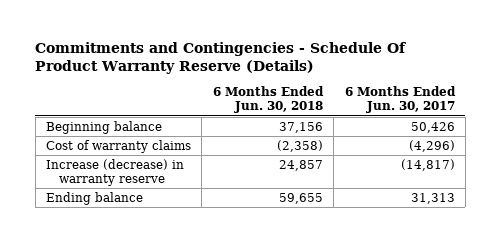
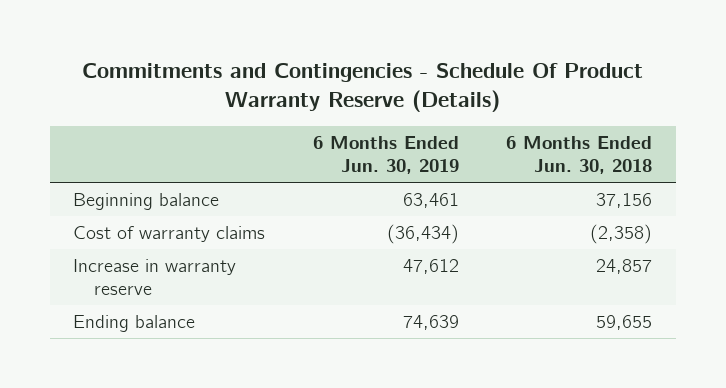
[344,86,456,114] 6 Months Ended Jun. 30, 2017 -> none
none -> [312,135,459,175] 6 Months Ended Jun. 30, 2019
[46,158,185,186] Increase (decrease) in warranty reserve -> [73,258,237,296] Increase in warranty reserve

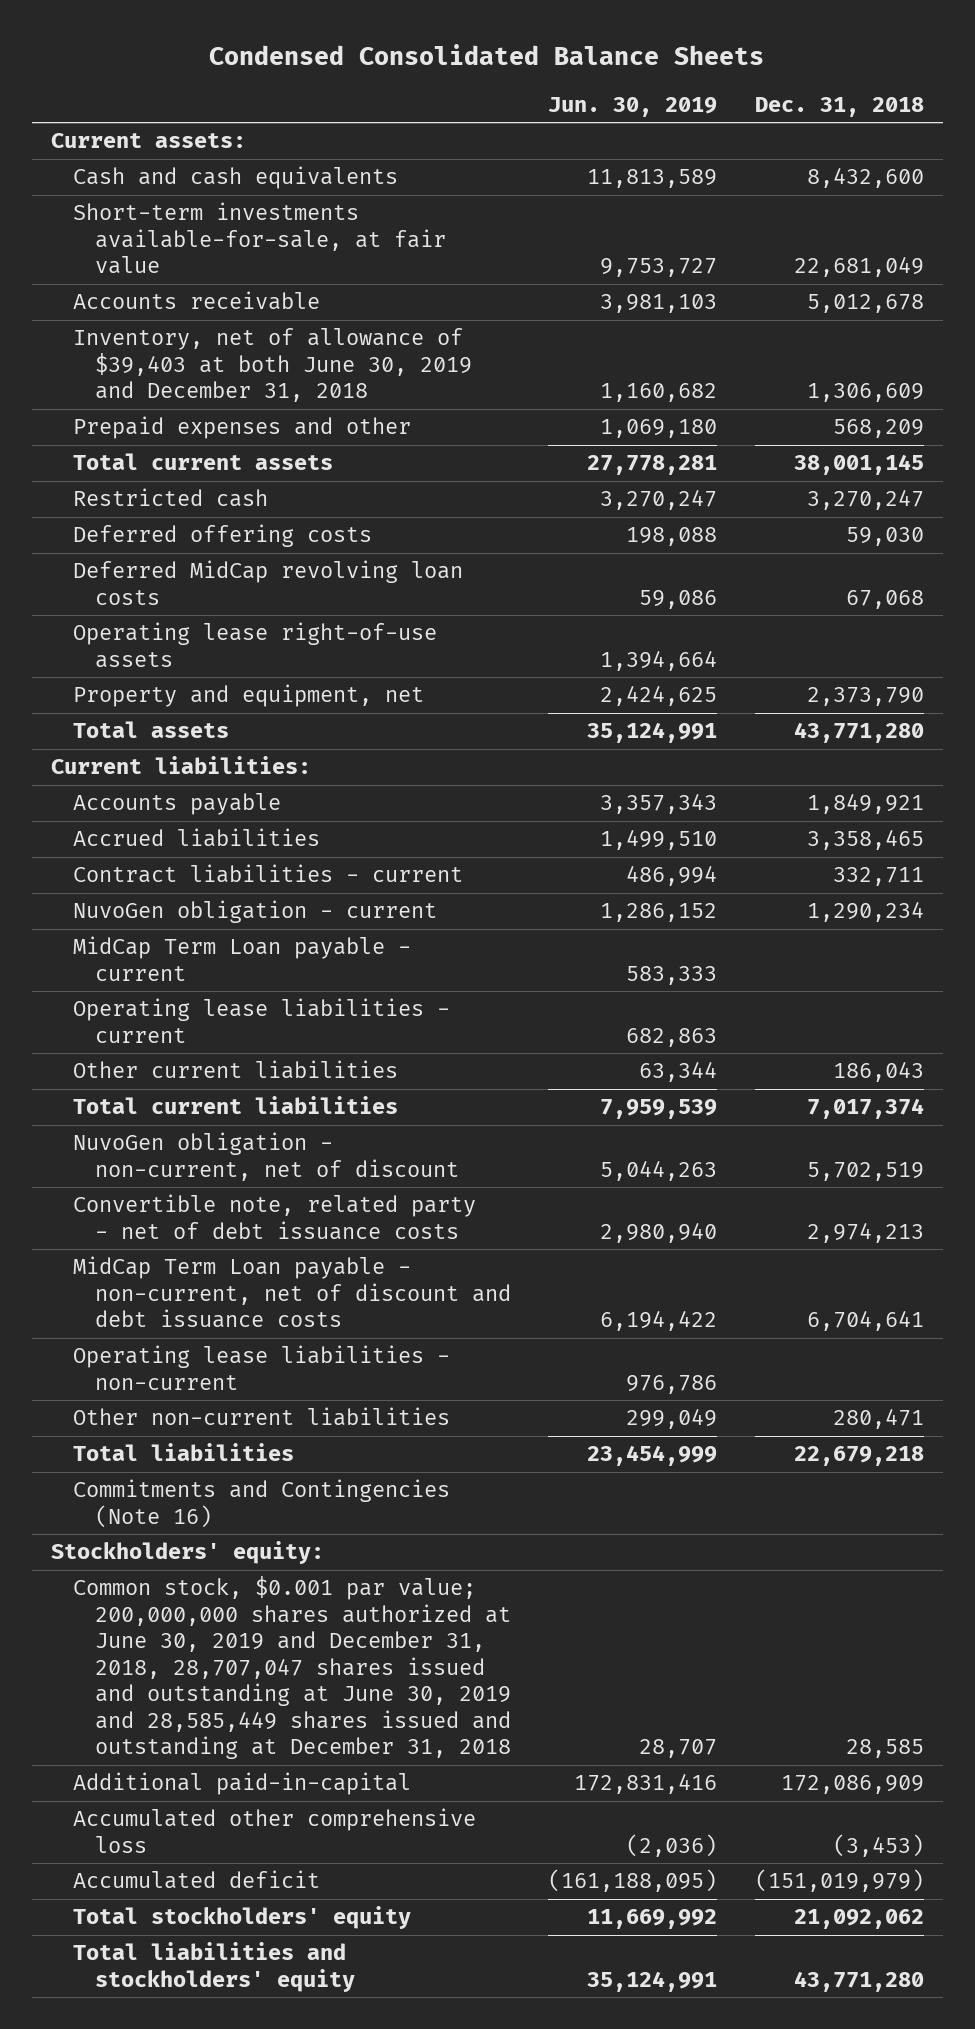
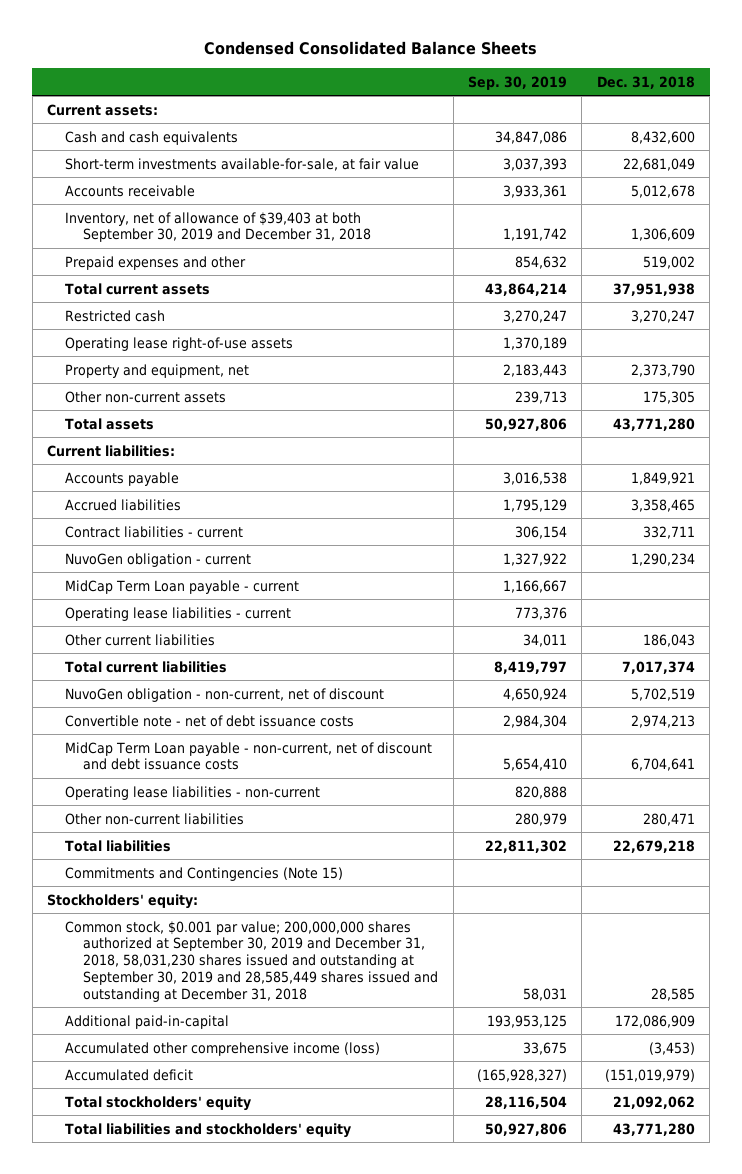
[548,96,718,117] Jun. 30, 2019 -> none
none -> [467,75,567,90] Sep. 30, 2019
[72,328,472,403] Inventory, net of allowance of $39,403 at both June 30, 2019 and December 31, 2018 -> [65,211,372,243] Inventory, net of allowance of $39,403 at both September 30, 2019 and December 31, 2018
[832,419,924,439] 568,209 -> [642,255,695,269] 519,002
[793,454,924,476] 38,001,145 -> [612,282,695,296] 37,951,938
[72,524,372,548] Deferred offering costs -> none
[72,560,463,605] Deferred MidCap revolving loan costs -> none
none -> [65,390,227,403] Other non-current assets
[72,1194,476,1240] Convertible note, related party - net of debt issuance costs -> [65,714,355,727] Convertible note - net of debt issuance costs
[72,1479,450,1528] Commitments and Contingencies (Note 16) -> [65,866,344,881] Commitments and Contingencies (Note 15)
[72,1576,511,1760] Common stock, $0.001 par value; 200,000,000 shares authorized at June 30, 2019 and December 31, 2018, 28,707,047 shares issued and outstanding at June 30, 2019 and 28,585,449 shares issued and outstanding at December 31, 2018 -> [65,920,439,1002] Common stock, $0.001 par value; 200,000,000 shares authorized at September 30, 2019 and December 31, 2018, 58,031,230 shares issued and outstanding at September 30, 2019 and 28,585,449 shares issued and outstanding at December 31, 2018
[72,1808,476,1853] Accumulated other comprehensive loss -> [65,1041,381,1056] Accumulated other comprehensive income (loss)

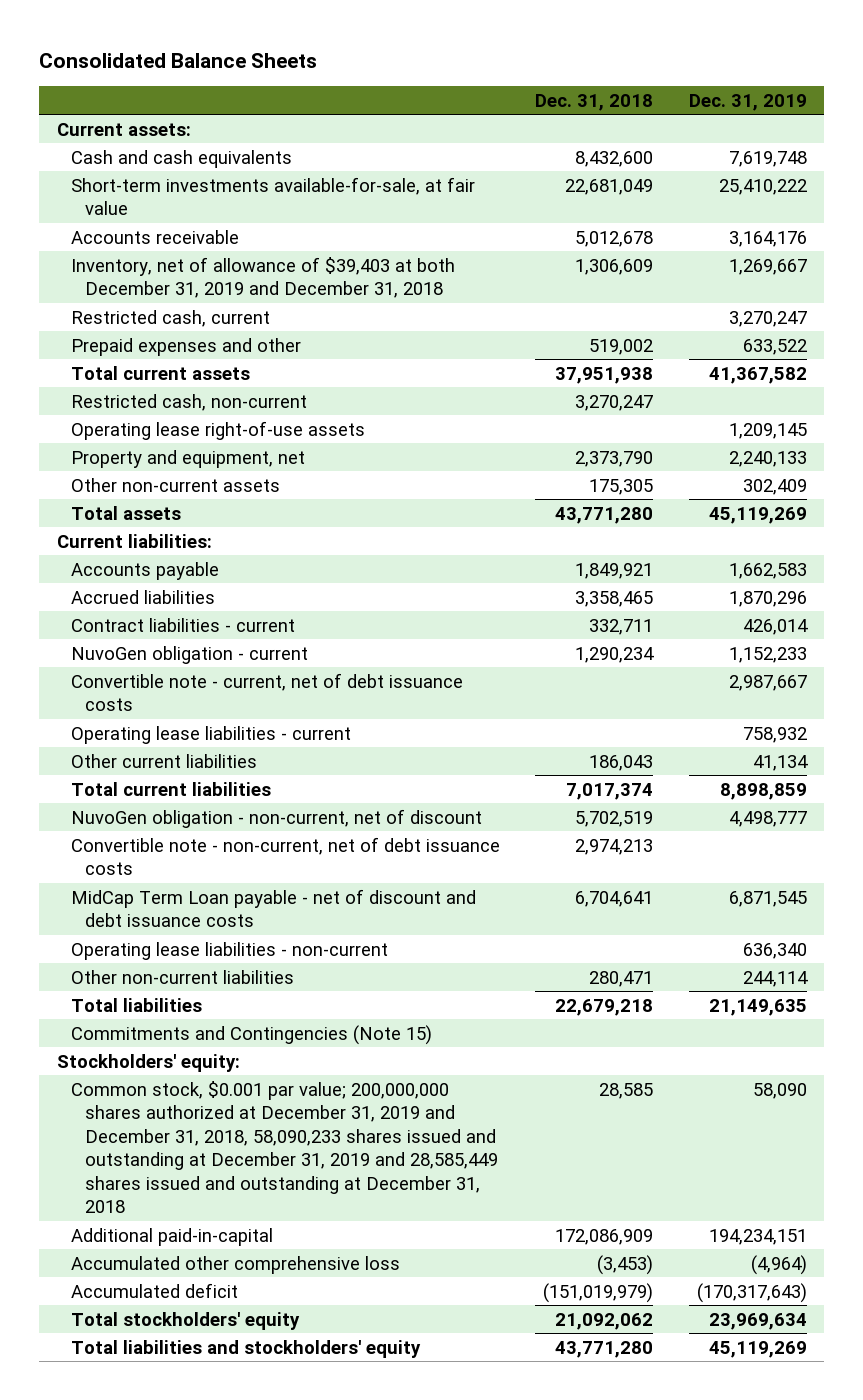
[203,40,537,55] Condensed Consolidated Balance Sheets -> [39,52,318,68] Consolidated Balance Sheets
[467,75,567,90] Sep. 30, 2019 -> none
none -> [688,93,807,111] Dec. 31, 2019
[65,211,372,243] Inventory, net of allowance of $39,403 at both September 30, 2019 and December 31, 2018 -> [71,256,456,299] Inventory, net of allowance of $39,403 at both December 31, 2019 and December 31, 2018
none -> [71,309,271,327] Restricted cash, current
[65,309,166,322] Restricted cash -> [71,393,308,411] Restricted cash, non-current
[65,579,300,594] MidCap Term Loan payable - current -> none
none -> [71,672,464,712] Convertible note - current, net of debt issuance costs
[65,714,355,727] Convertible note - net of debt issuance costs -> [71,836,501,876] Convertible note - non-current, net of debt issuance costs
[65,741,433,771] MidCap Term Loan payable - non-current, net of discount and debt issuance costs -> [71,888,477,928] MidCap Term Loan payable - net of discount and debt issuance costs
[65,920,439,1002] Common stock, $0.001 par value; 200,000,000 shares authorized at September 30, 2019 and December 31, 2018, 58,031,230 shares issued and outstanding at September 30, 2019 and 28,585,449 shares issued and outstanding at December 31, 2018 -> [71,1080,499,1214] Common stock, $0.001 par value; 200,000,000 shares authorized at December 31, 2019 and December 31, 2018, 58,090,233 shares issued and outstanding at December 31, 2019 and 28,585,449 shares issued and outstanding at December 31, 2018
[65,1041,381,1056] Accumulated other comprehensive income (loss) -> [71,1255,401,1274] Accumulated other comprehensive loss

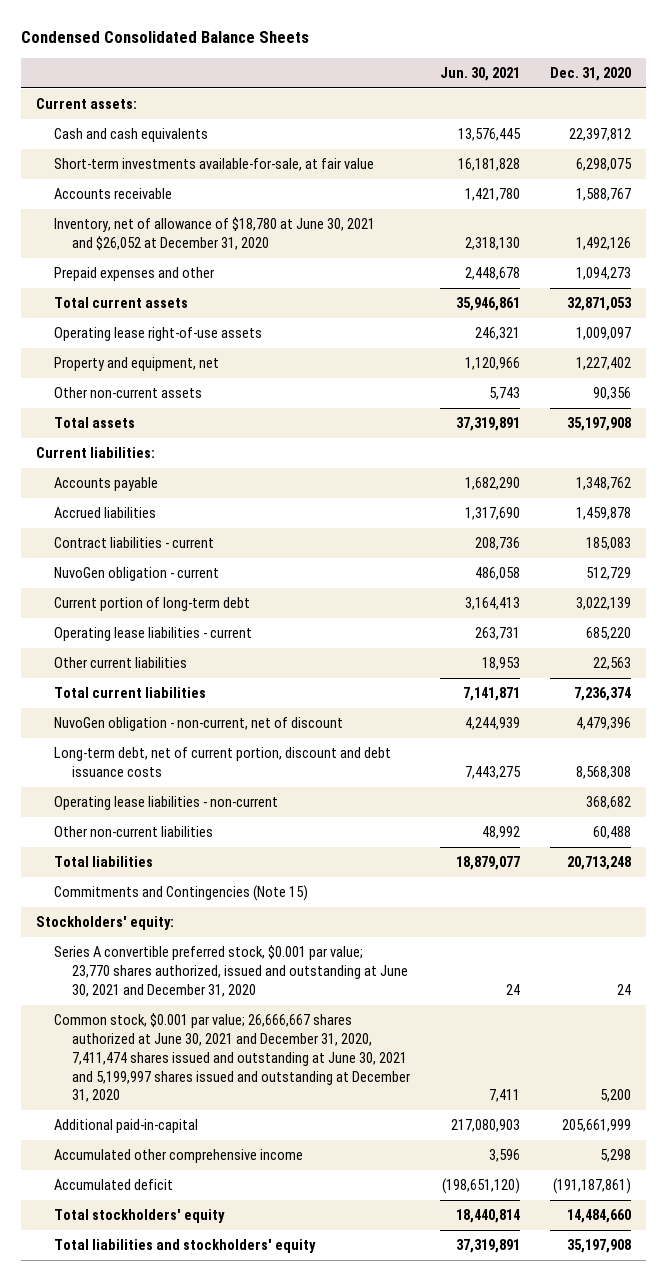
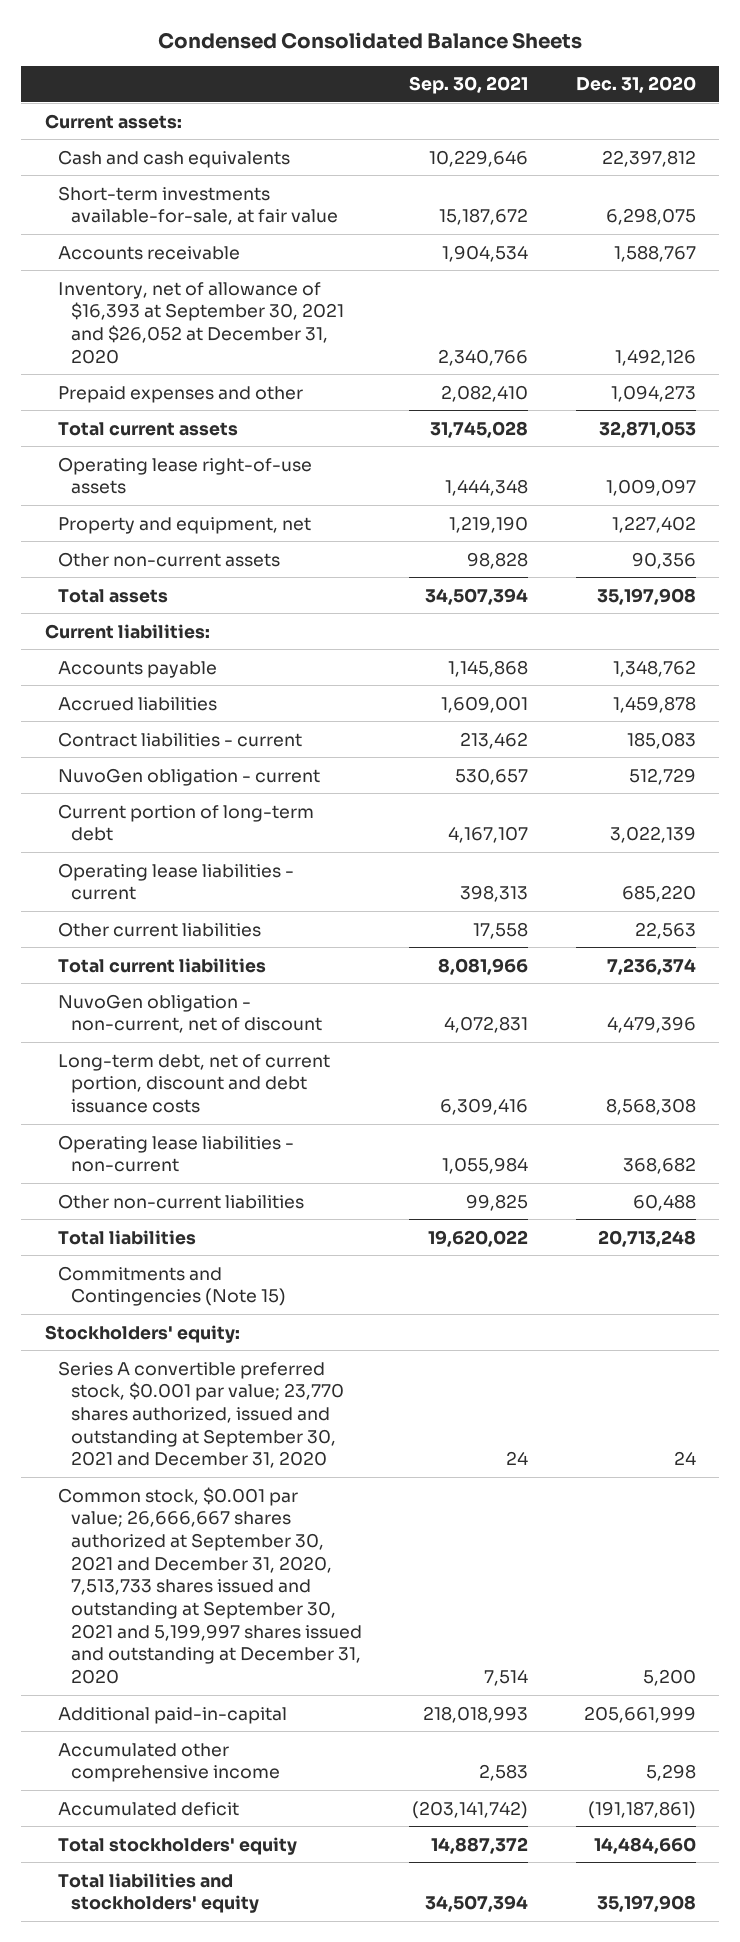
[440,67,521,82] Jun. 30, 2021 -> none
none -> [409,76,529,95] Sep. 30, 2021
[53,217,375,250] Inventory, net of allowance of $18,780 at June 30, 2021 and $26,052 at December 31, 2020 -> [57,281,345,364] Inventory, net of allowance of $16,393 at September 30, 2021 and $26,052 at December 31, 2020
[53,945,408,997] Series A convertible preferred stock, $0.001 par value; 23,770 shares authorized, issued and outstanding at June 30, 2021 and December 31, 2020 -> [57,1360,345,1469] Series A convertible preferred stock, $0.001 par value; 23,770 shares authorized, issued and outstanding at September 30, 2021 and December 31, 2020
[53,1013,410,1103] Common stock, $0.001 par value; 26,666,667 shares authorized at June 30, 2021 and December 31, 2020, 7,411,474 shares issued and outstanding at June 30, 2021 and 5,199,997 shares issued and outstanding at December 31, 2020 -> [57,1486,363,1685] Common stock, $0.001 par value; 26,666,667 shares authorized at September 30, 2021 and December 31, 2020, 7,513,733 shares issued and outstanding at September 30, 2021 and 5,199,997 shares issued and outstanding at December 31, 2020

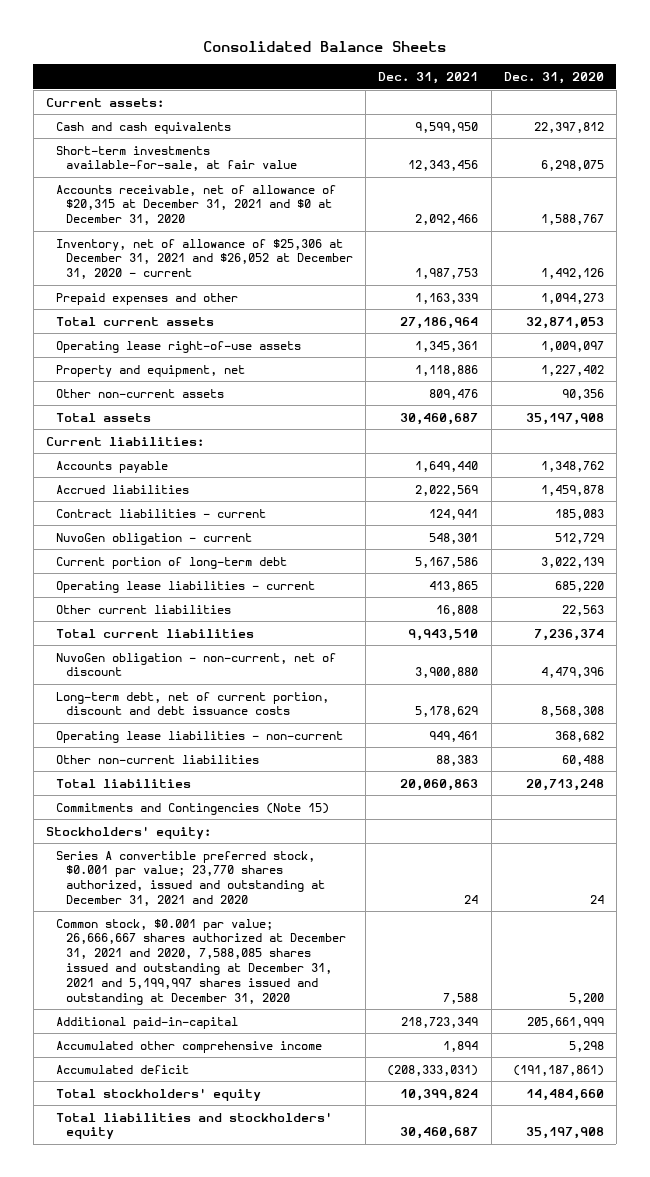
[158,32,583,50] Condensed Consolidated Balance Sheets -> [202,41,446,53] Consolidated Balance Sheets
[409,76,529,95] Sep. 30, 2021 -> none
none -> [378,72,479,85] Dec. 31, 2021
[57,245,240,260] Accounts receivable -> [56,184,337,226] Accounts receivable, net of allowance of $20,315 at December 31, 2021 and $0 at December 31, 2020
[57,281,345,364] Inventory, net of allowance of $16,393 at September 30, 2021 and $26,052 at December 31, 2020 -> [56,238,354,280] Inventory, net of allowance of $25,306 at December 31, 2021 and $26,052 at December 31, 2020 - current
[57,1360,345,1469] Series A convertible preferred stock, $0.001 par value; 23,770 shares authorized, issued and outstanding at September 30, 2021 and December 31, 2020 -> [56,850,326,907] Series A convertible preferred stock, $0.001 par value; 23,770 shares authorized, issued and outstanding at December 31, 2021 and 2020
[57,1486,363,1685] Common stock, $0.001 par value; 26,666,667 shares authorized at September 30, 2021 and December 31, 2020, 7,513,733 shares issued and outstanding at September 30, 2021 and 5,199,997 shares issued and outstanding at December 31, 2020 -> [56,918,347,1005] Common stock, $0.001 par value; 26,666,667 shares authorized at December 31, 2021 and 2020, 7,588,085 shares issued and outstanding at December 31, 2021 and 5,199,997 shares issued and outstanding at December 31, 2020

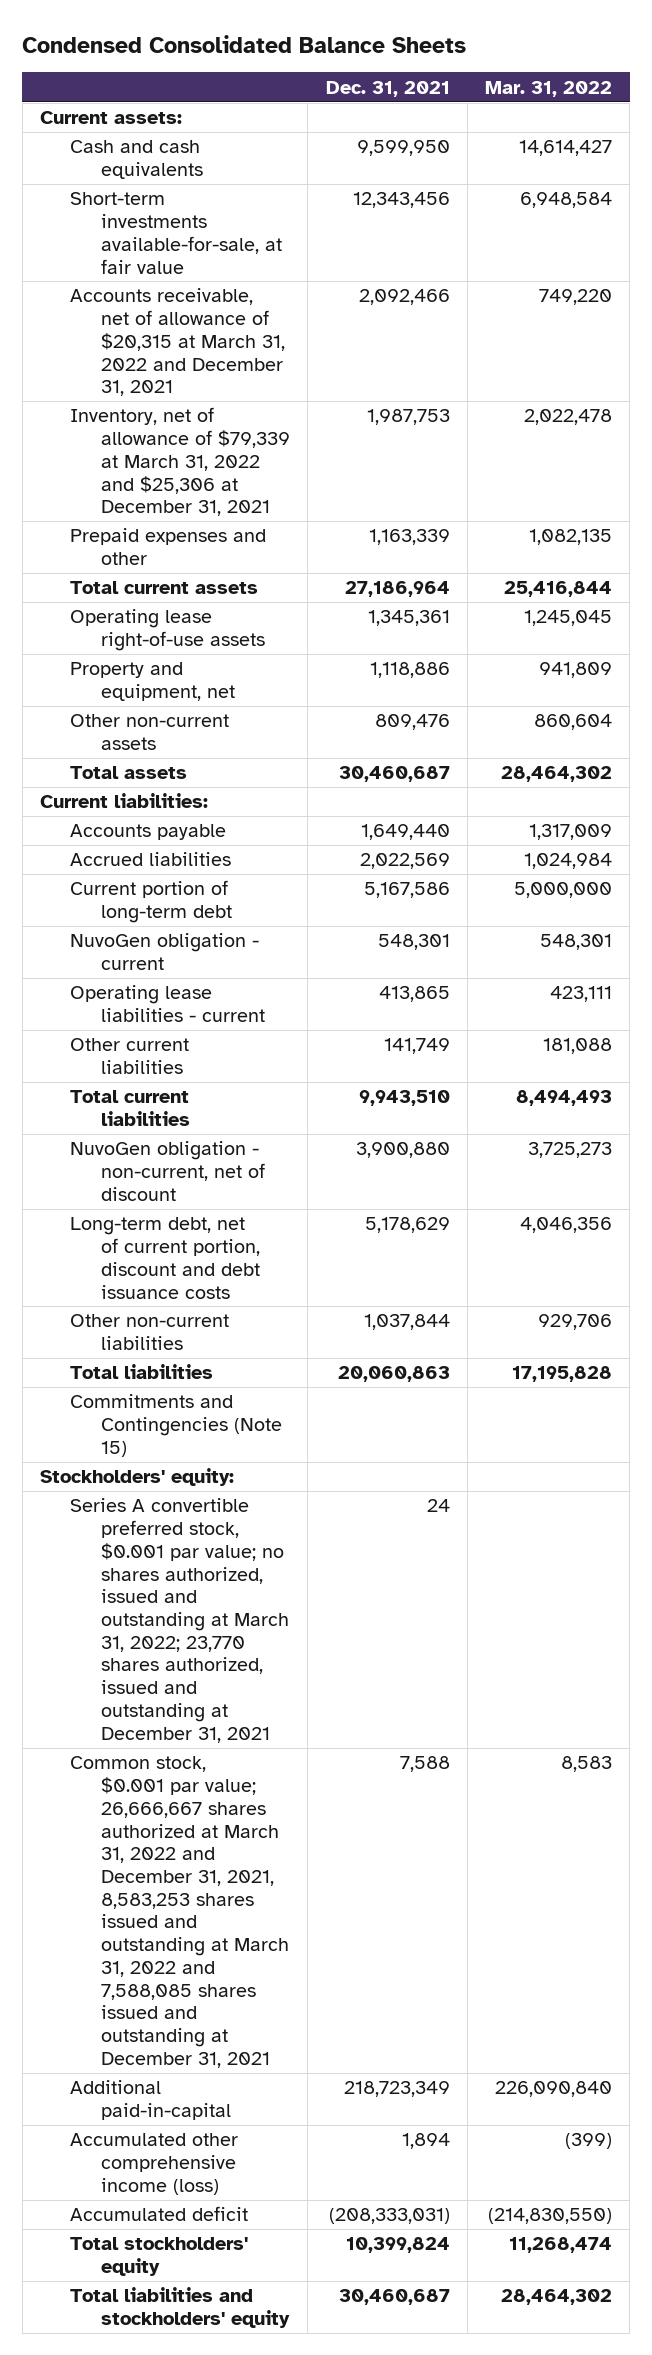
[202,41,446,53] Consolidated Balance Sheets -> [22,34,467,53] Condensed Consolidated Balance Sheets
[503,72,604,85] Dec. 31, 2020 -> none
none -> [485,80,613,97] Mar. 31, 2022
[56,184,337,226] Accounts receivable, net of allowance of $20,315 at December 31, 2021 and $0 at December 31, 2020 -> [70,288,286,397] Accounts receivable, net of allowance of $20,315 at March 31, 2022 and December 31, 2021
[56,238,354,280] Inventory, net of allowance of $25,306 at December 31, 2021 and $26,052 at December 31, 2020 - current -> [70,407,291,517] Inventory, net of allowance of $79,339 at March 31, 2022 and $25,306 at December 31, 2021
[56,508,267,518] Contract liabilities - current -> none
[56,532,253,545] NuvoGen obligation - current -> [70,933,260,971] NuvoGen obligation - current
[436,604,479,616] 16,808 -> [383,1038,450,1055] 141,749
[56,730,344,743] Operating lease liabilities - non-current -> none
[436,754,479,766] 88,383 -> [363,1314,450,1331] 1,037,844
[56,850,326,907] Series A convertible preferred stock, $0.001 par value; 23,770 shares authorized, issued and outstanding at December 31, 2021 and 2020 -> [70,1498,290,1743] Series A convertible preferred stock, $0.001 par value; no shares authorized, issued and outstanding at March 31, 2022; 23,770 shares authorized, issued and outstanding at December 31, 2021
[56,918,347,1005] Common stock, $0.001 par value; 26,666,667 shares authorized at December 31, 2021 and 2020, 7,588,085 shares issued and outstanding at December 31, 2021 and 5,199,997 shares issued and outstanding at December 31, 2020 -> [70,1756,290,2068] Common stock, $0.001 par value; 26,666,667 shares authorized at March 31, 2022 and December 31, 2021, 8,583,253 shares issued and outstanding at March 31, 2022 and 7,588,085 shares issued and outstanding at December 31, 2021
[56,1040,323,1053] Accumulated other comprehensive income -> [70,2133,239,2195] Accumulated other comprehensive income (loss)

